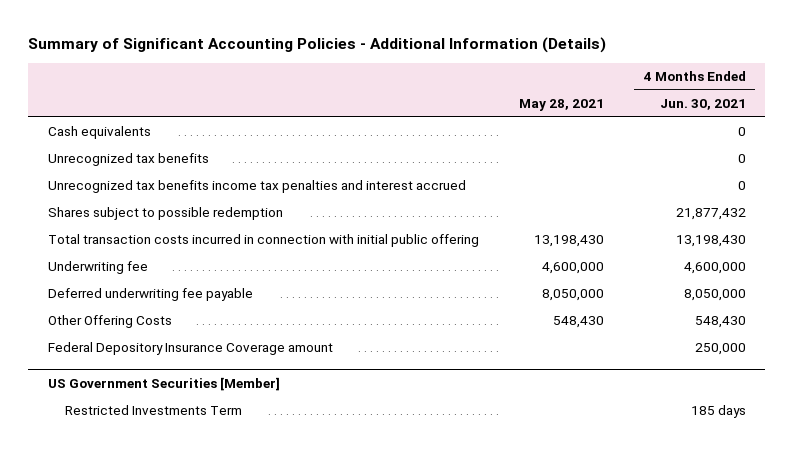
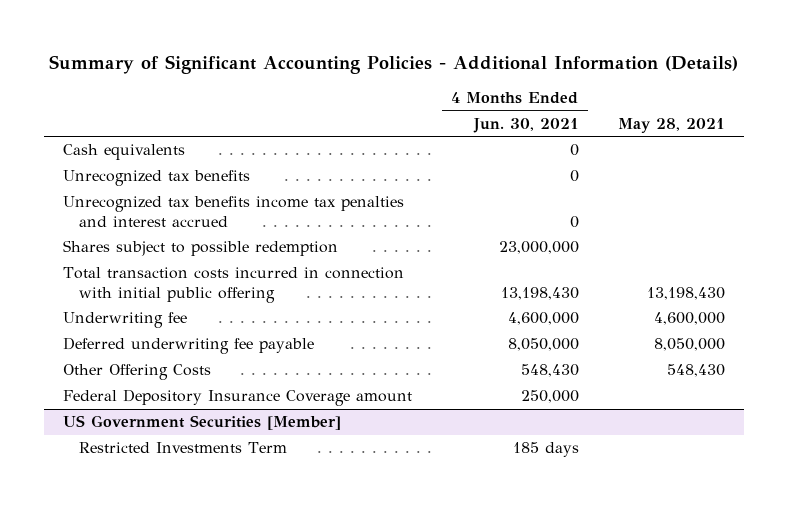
[675,208,746,221] 21,877,432 -> [498,241,579,255] 23,000,000

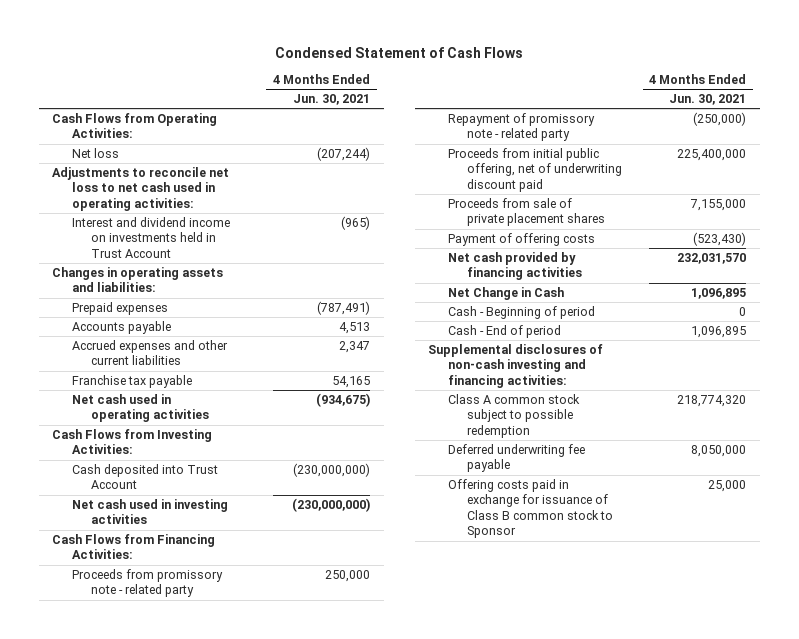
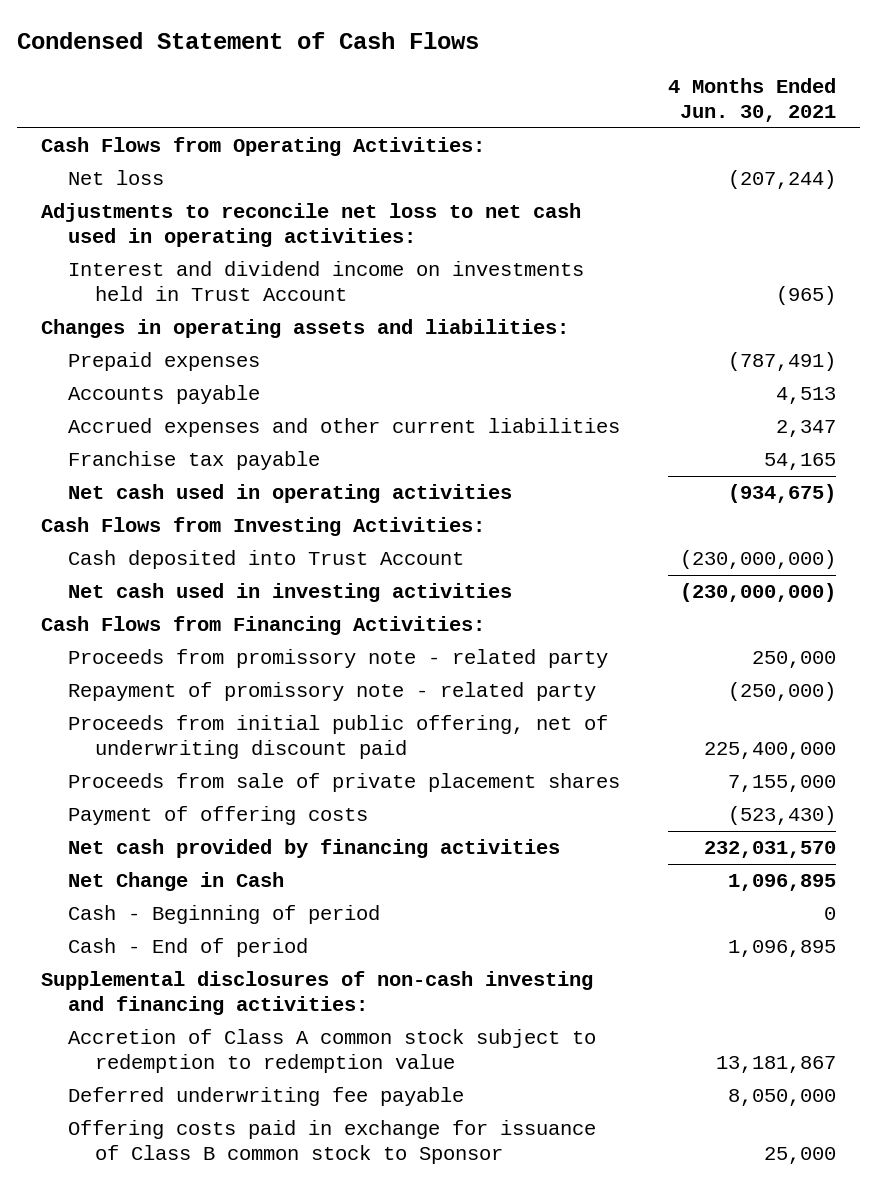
[447,393,580,438] Class A common stock subject to possible redemption -> [67,1029,596,1074] Accretion of Class A common stock subject to redemption to redemption value
[677,394,747,407] 218,774,320 -> [715,1056,836,1074] 13,181,867

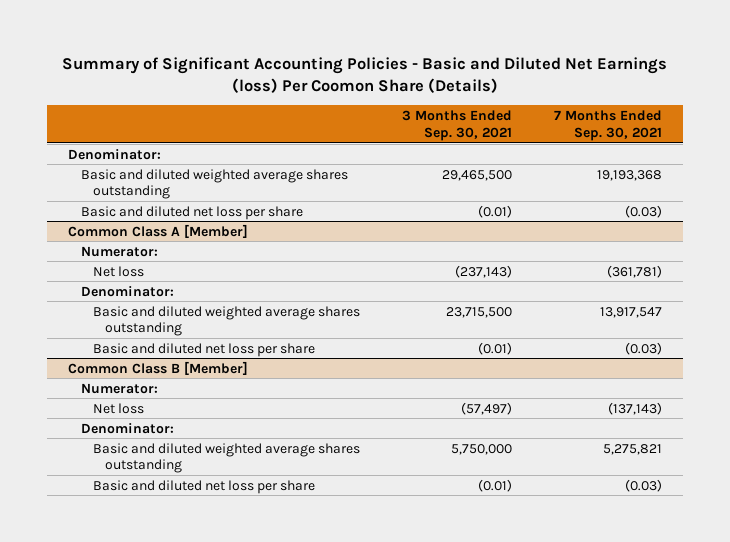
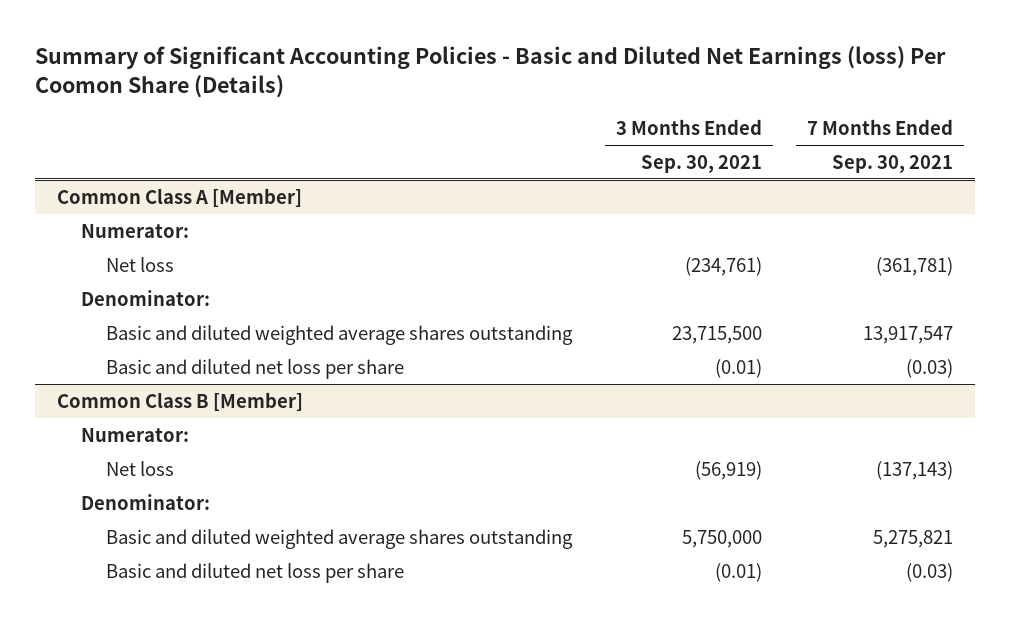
[68,148,162,160] Denominator: -> none
[80,168,348,200] Basic and diluted weighted average shares outstanding -> none
[80,205,303,220] Basic and diluted net loss per share -> none
[454,264,512,278] (237,143) -> [685,256,763,276] (234,761)
[460,401,512,415] (57,497) -> [695,460,763,480] (56,919)

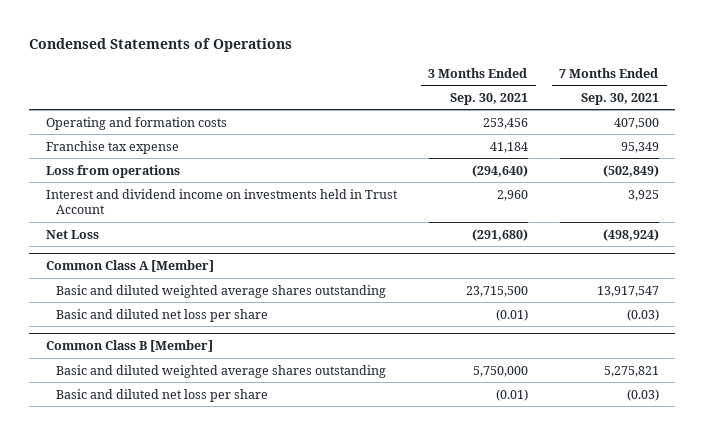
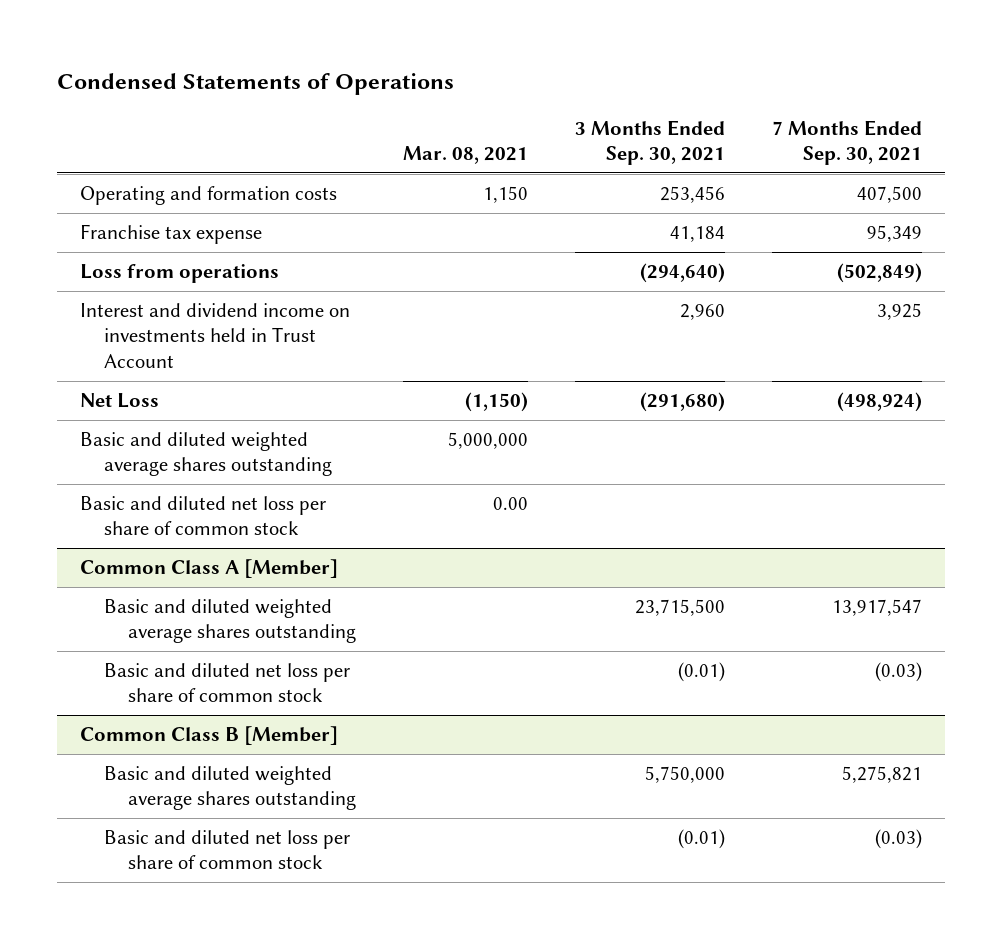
none -> [403,146,529,165] Mar. 08, 2021
none -> [80,431,333,477] Basic and diluted weighted average shares outstanding
none -> [80,495,327,536] Basic and diluted net loss per share of common stock
[56,308,269,322] Basic and diluted net loss per share -> [104,662,351,703] Basic and diluted net loss per share of common stock
[56,388,269,402] Basic and diluted net loss per share -> [104,829,351,870] Basic and diluted net loss per share of common stock

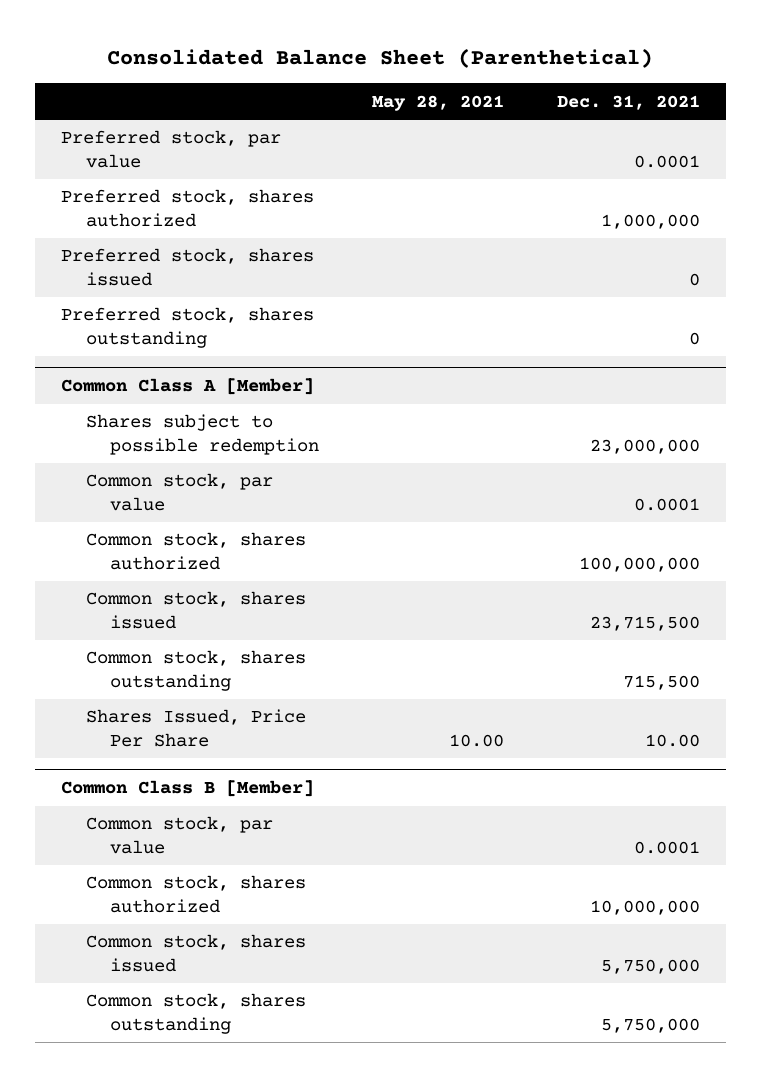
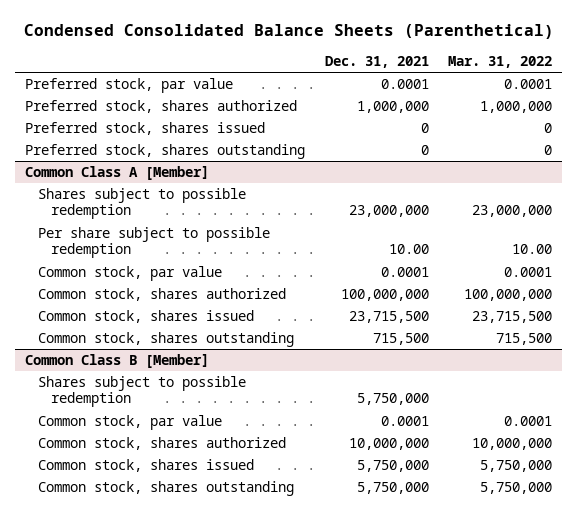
[107,48,654,69] Consolidated Balance Sheet (Parenthetical) -> [23,24,554,40] Condensed Consolidated Balance Sheets (Parenthetical)
[371,94,504,111] May 28, 2021 -> none
none -> [448,55,553,68] Mar. 31, 2022
none -> [37,227,270,259] Per share subject to possible redemption
[85,709,306,748] Shares Issued, Price Per Share -> none
none -> [37,376,246,408] Shares subject to possible redemption

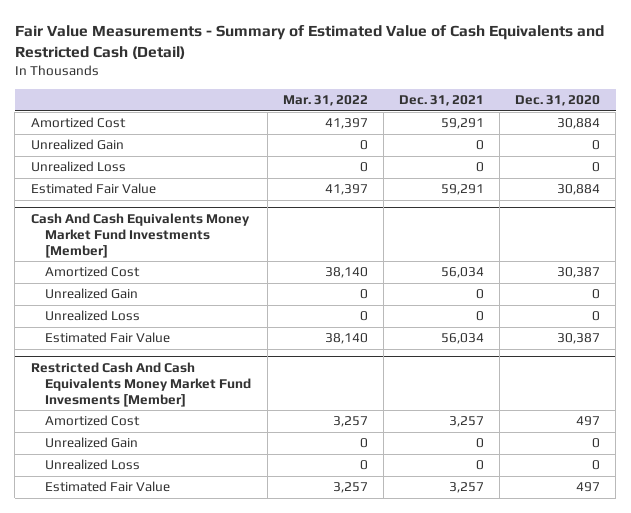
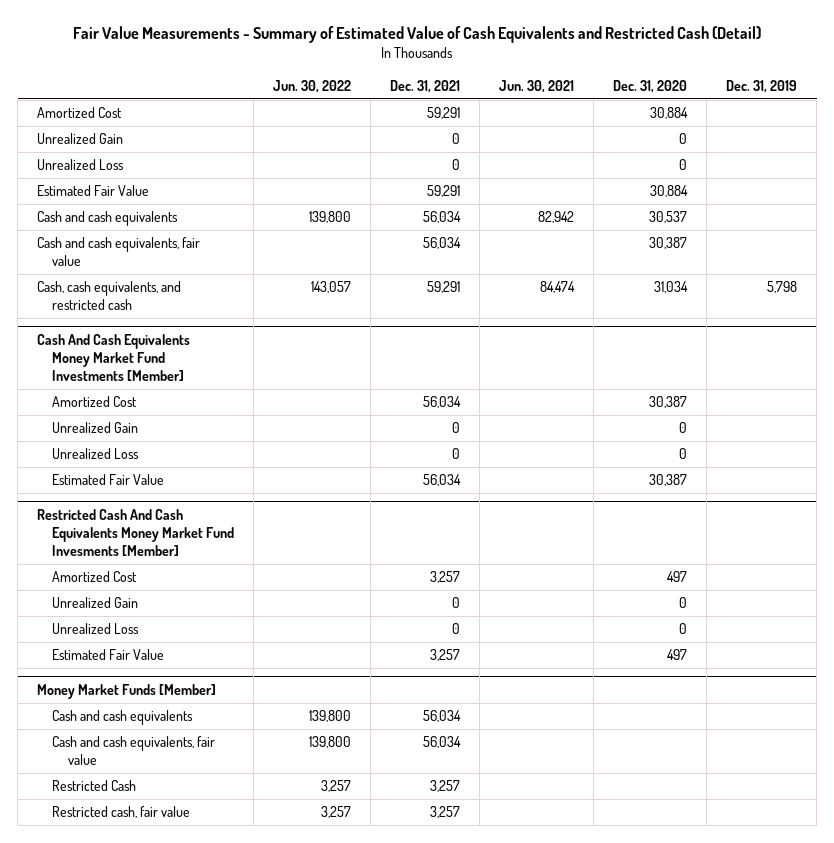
[282,95,368,107] Mar. 31, 2022 -> none
none -> [273,79,352,93] Jun. 30, 2022
none -> [499,79,575,93] Jun. 30, 2021
none -> [726,79,798,93] Dec. 31, 2019
none -> [37,211,179,227] Cash and cash equivalents
none -> [37,237,201,267] Cash and cash equivalents, fair value
none -> [37,281,182,311] Cash, cash equivalents, and restricted cash
none -> [37,684,217,700] Money Market Funds [Member]
none -> [52,710,194,726] Cash and cash equivalents
none -> [52,736,216,766] Cash and cash equivalents, fair value
none -> [52,780,137,792] Restricted Cash
none -> [52,806,191,819] Restricted cash, fair value

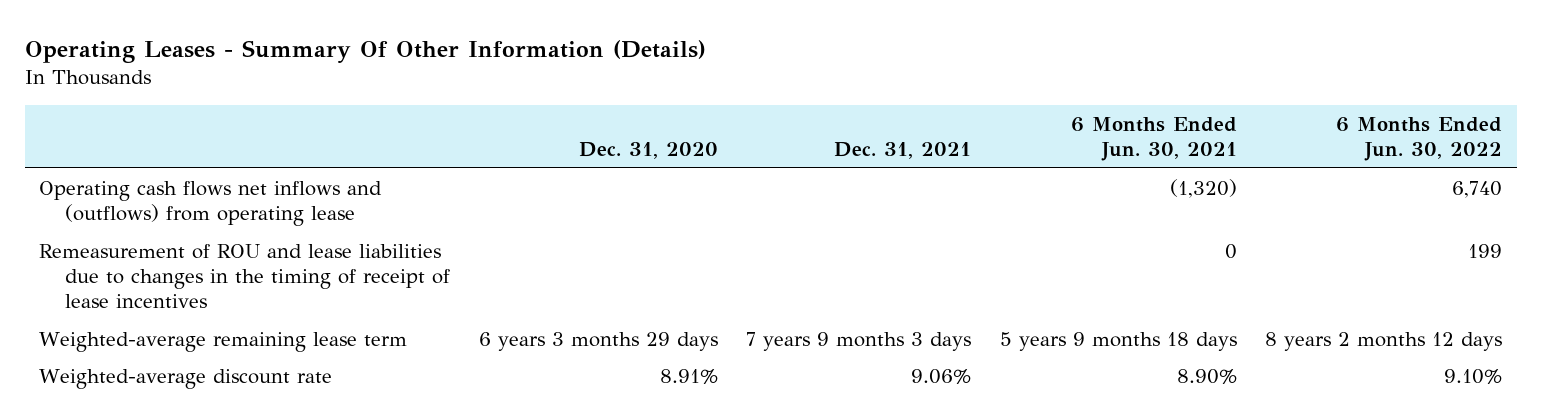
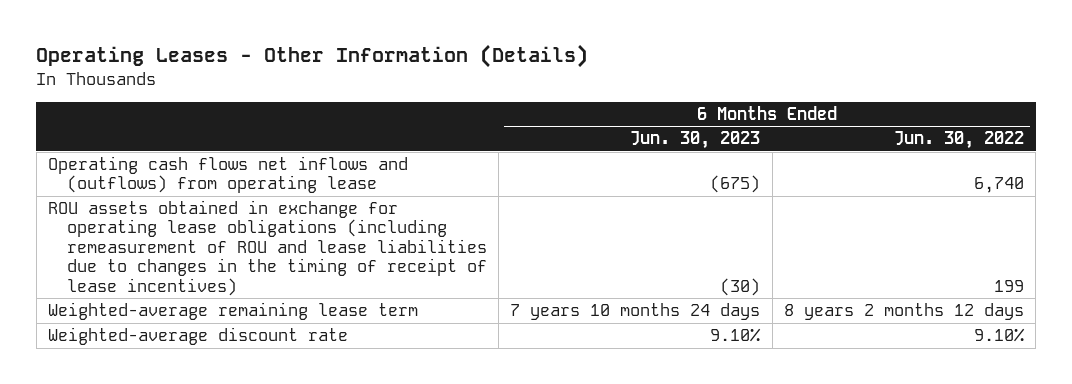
[25,39,707,63] Operating Leases - Summary Of Other Information (Details) -> [36,44,589,69] Operating Leases - Other Information (Details)
[578,141,718,159] Dec. 31, 2020 -> none
[834,141,972,159] Dec. 31, 2021 -> none
[1070,116,1237,161] 6 Months Ended Jun. 30, 2021 -> none
none -> [630,131,761,150] Jun. 30, 2023
[39,243,451,309] Remeasurement of ROU and lease liabilities due to changes in the timing of receipt of lease incentives -> [48,200,487,296] ROU assets obtained in exchange for operating lease obligations (including remeasurement of ROU and lease liabilities due to changes in the timing of receipt of lease incentives)

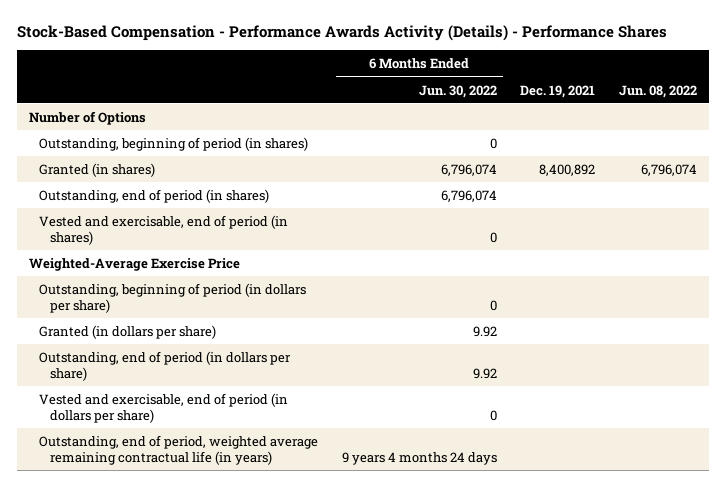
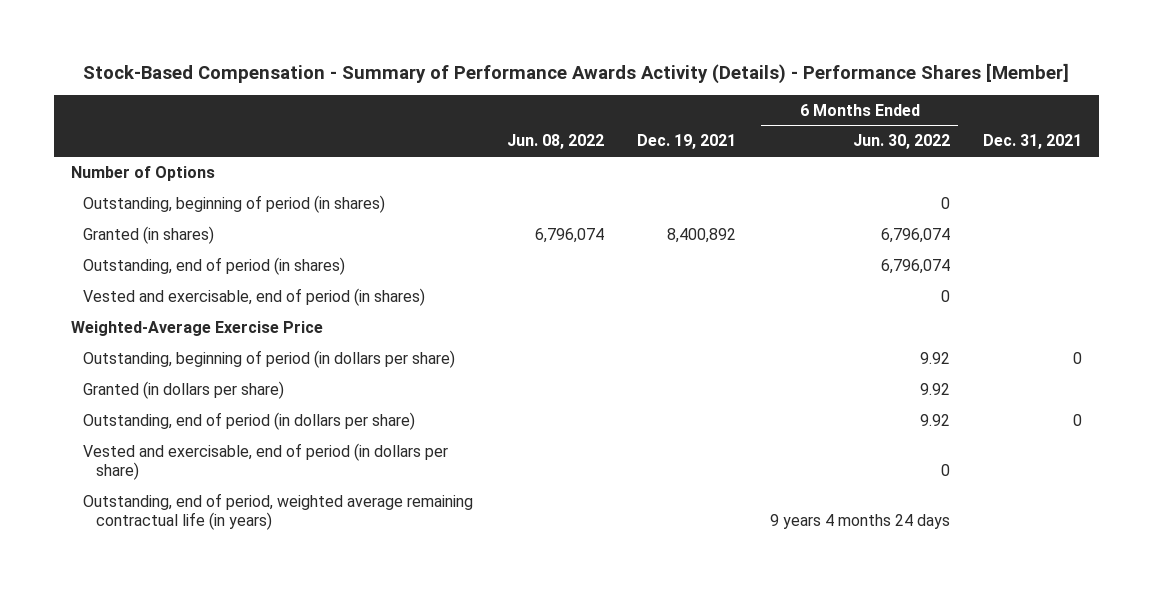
[16,25,667,42] Stock-Based Compensation - Performance Awards Activity (Details) - Performance Shares -> [83,62,1070,84] Stock-Based Compensation - Summary of Performance Awards Activity (Details) - Performance Shares [Member]
none -> [983,134,1083,150] Dec. 31, 2021
[489,300,497,312] 0 -> [919,351,950,364] 9.92

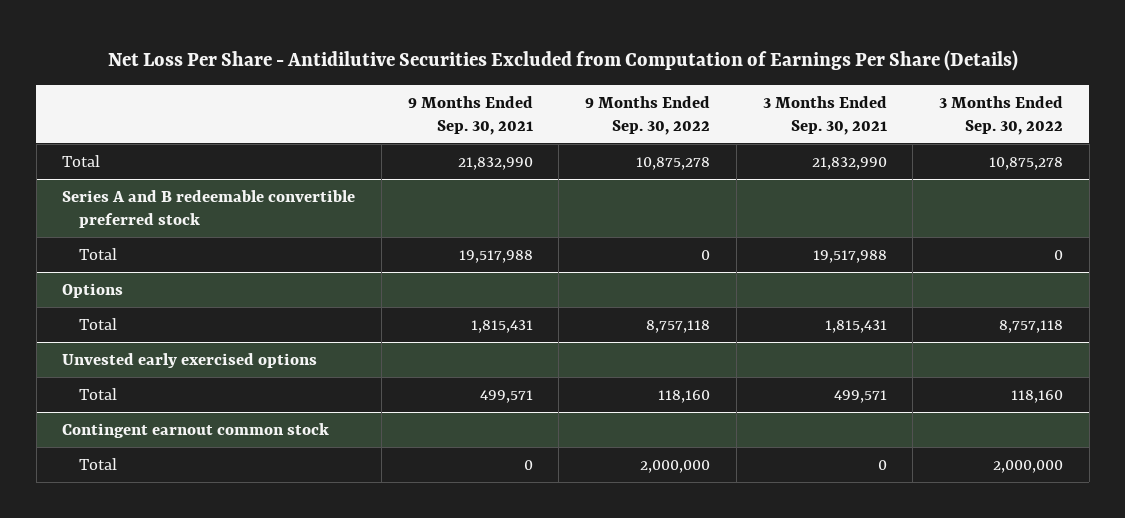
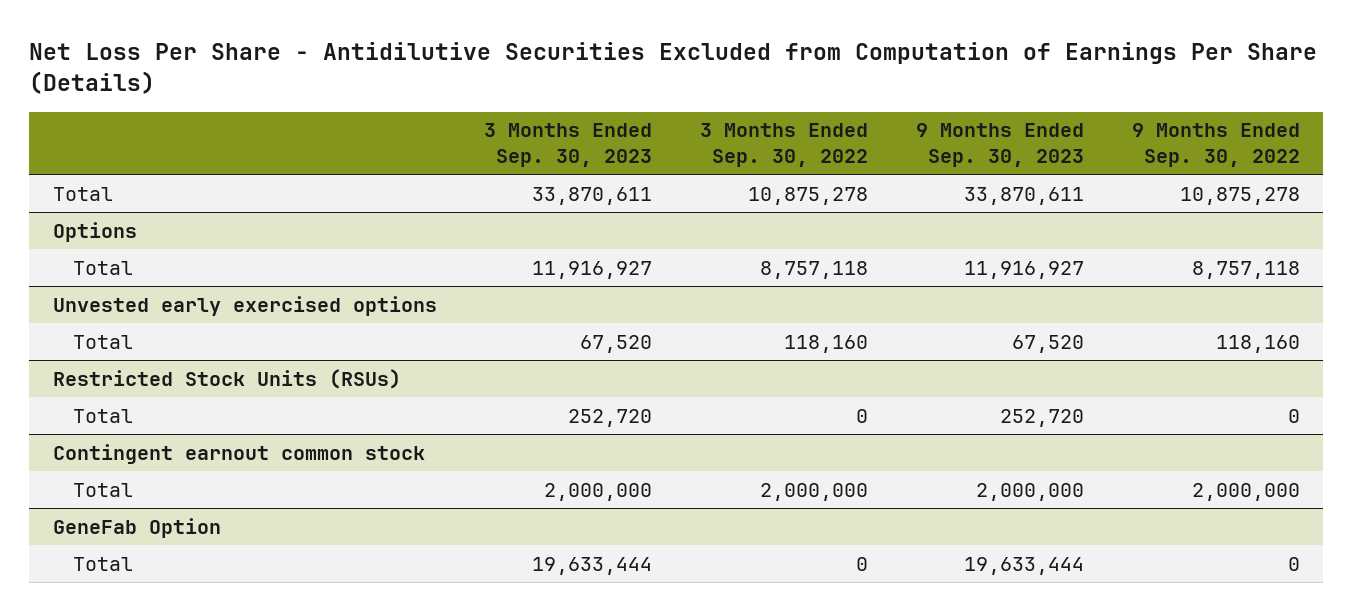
[407,95,533,135] 9 Months Ended Sep. 30, 2021 -> none
[762,95,887,135] 3 Months Ended Sep. 30, 2021 -> none
none -> [484,123,653,168] 3 Months Ended Sep. 30, 2023
none -> [915,123,1084,168] 9 Months Ended Sep. 30, 2023
[62,189,356,229] Series A and B redeemable convertible preferred stock -> none
[79,247,118,260] Total -> none
none -> [52,368,401,389] Restricted Stock Units (RSUs)
none -> [73,408,134,423] Total
none -> [52,517,221,538] GeneFab Option
none -> [73,556,134,571] Total

